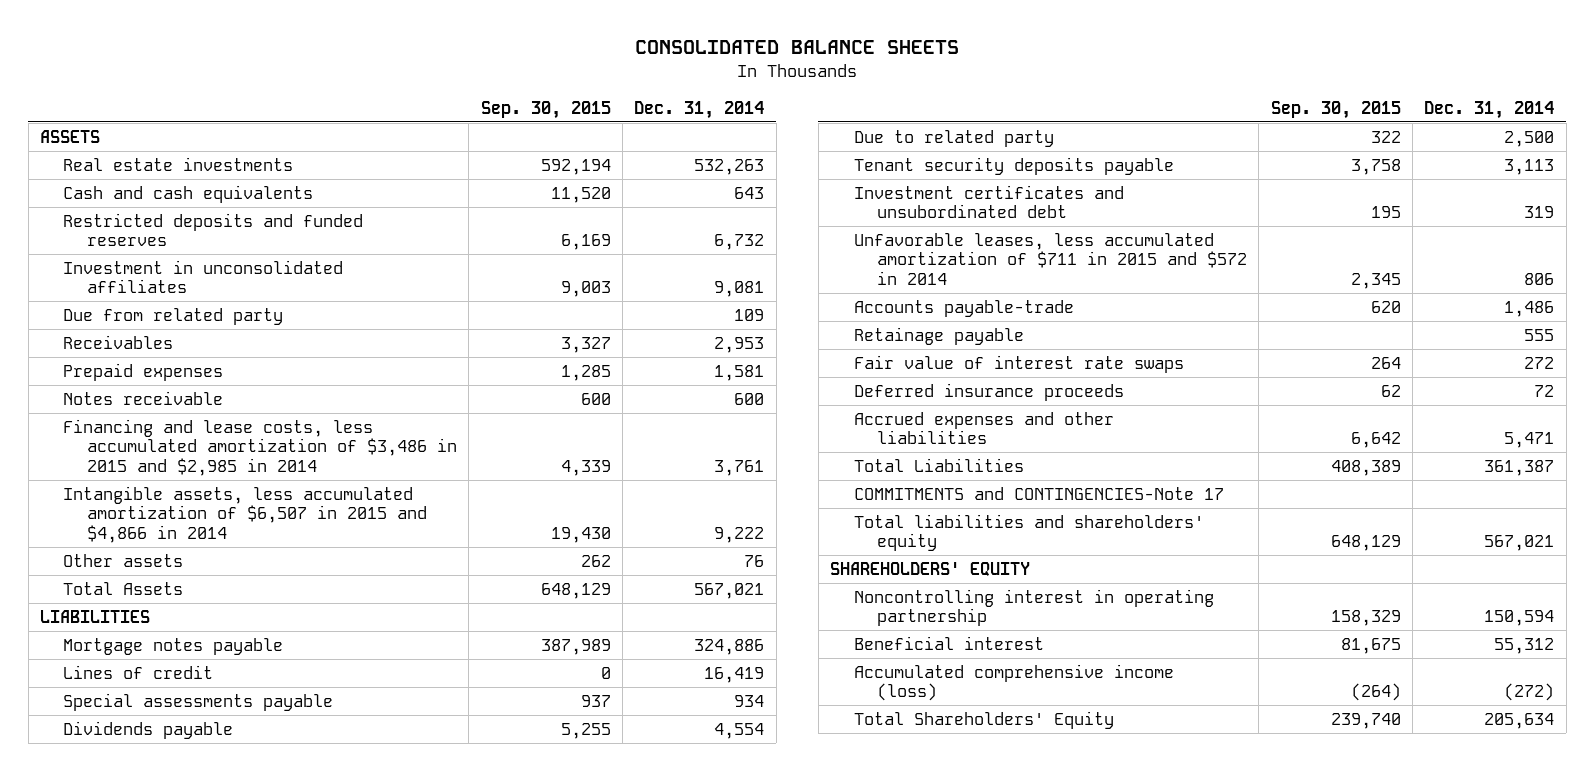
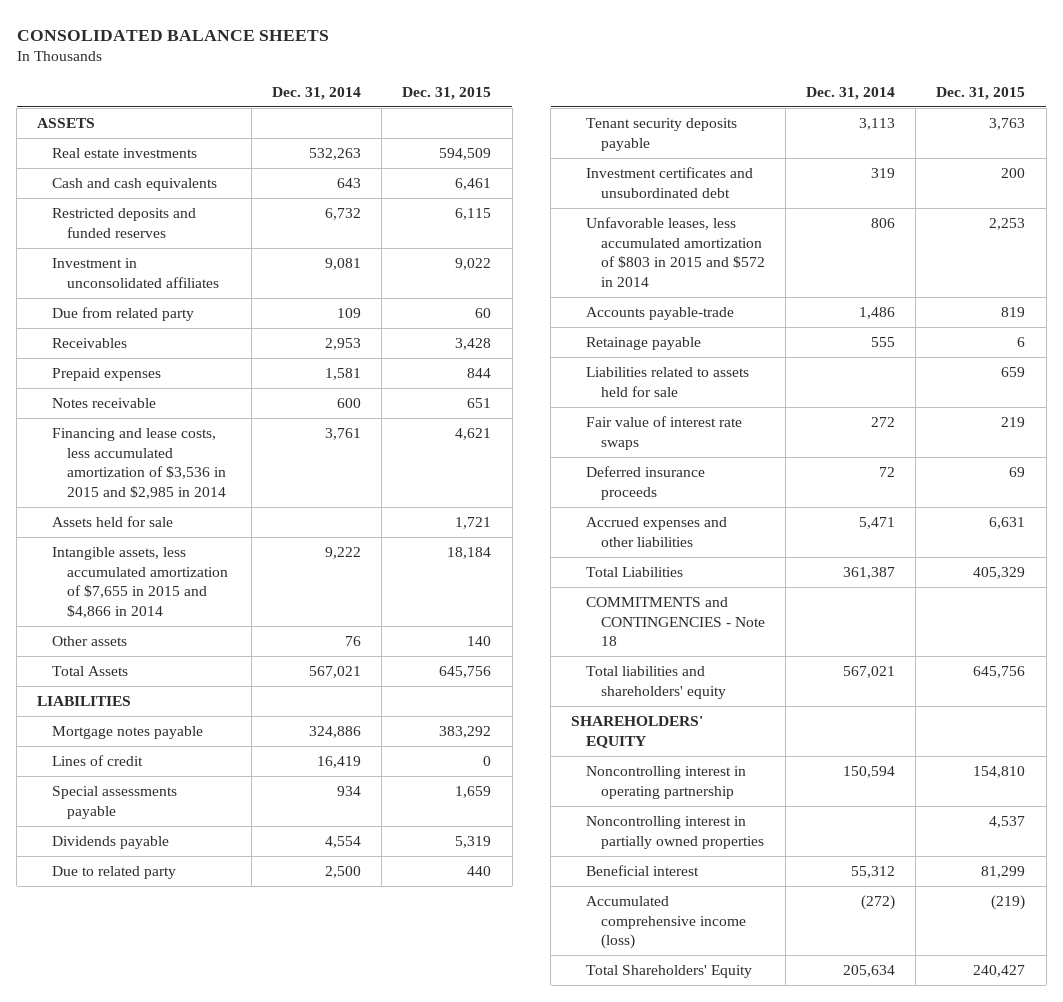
[480,100,611,119] Sep. 30, 2015 -> none
none -> [402,86,492,100] Dec. 31, 2015
[63,418,457,476] Financing and lease costs, less accumulated amortization of $3,486 in 2015 and $2,985 in 2014 -> [52,427,226,499] Financing and lease costs, less accumulated amortization of $3,536 in 2015 and $2,985 in 2014
none -> [52,515,174,527] Assets held for sale
[63,485,427,543] Intangible assets, less accumulated amortization of $6,507 in 2015 and $4,866 in 2014 -> [52,546,228,618] Intangible assets, less accumulated amortization of $7,655 in 2015 and $4,866 in 2014
[853,232,1248,285] Unfavorable leases, less accumulated amortization of $711 in 2015 and $572 in 2014 -> [586,216,765,287] Unfavorable leases, less accumulated amortization of $803 in 2015 and $572 in 2014
none -> [586,366,750,397] Liabilities related to assets held for sale
[853,486,1224,500] COMMITMENTS and CONTINGENCIES-Note 17 -> [586,596,765,647] COMMITMENTS and CONTINGENCIES - Note 18
none -> [586,815,764,849] Noncontrolling interest in partially owned properties

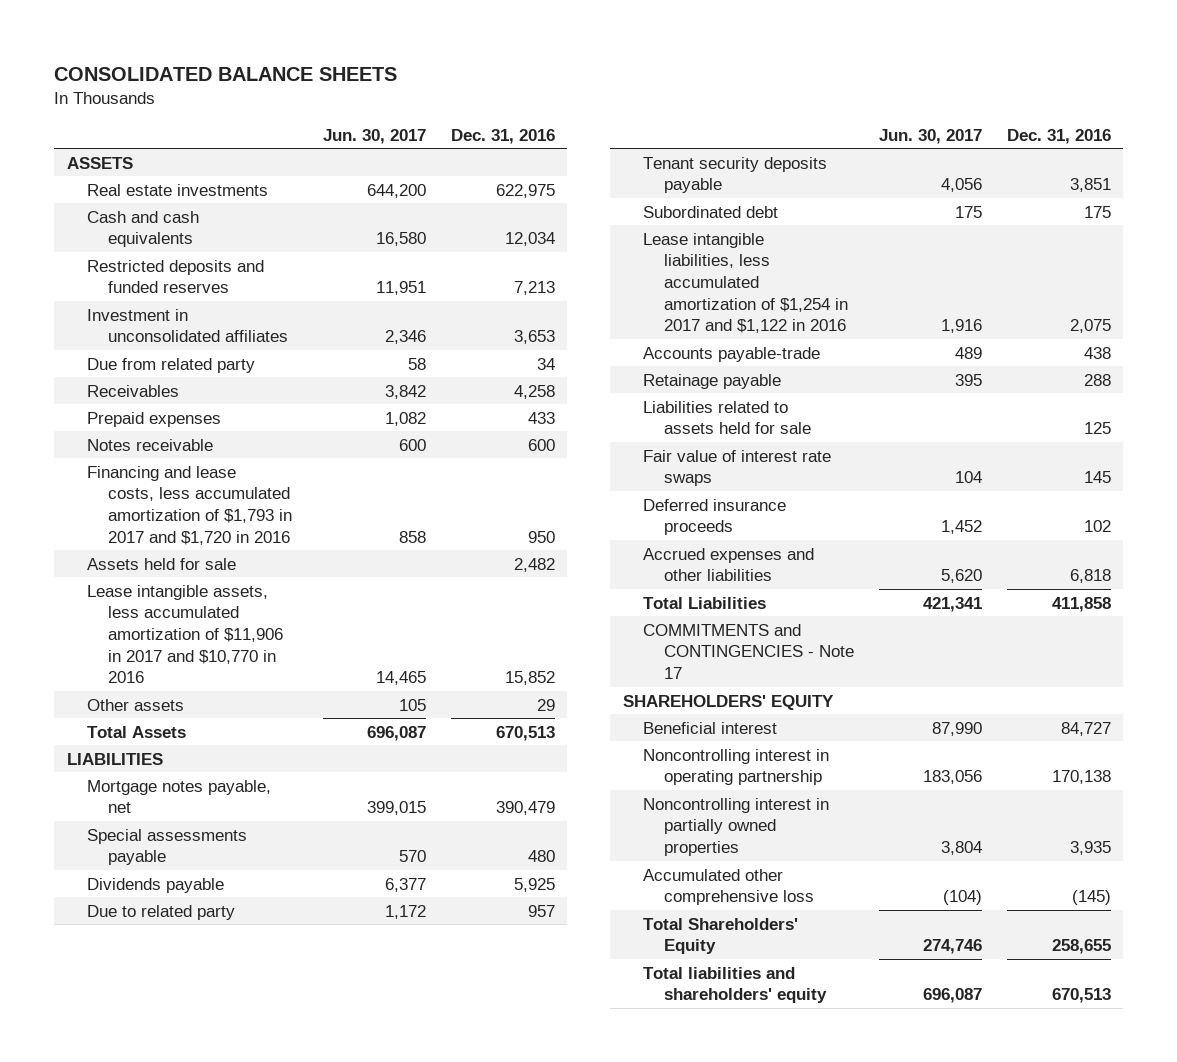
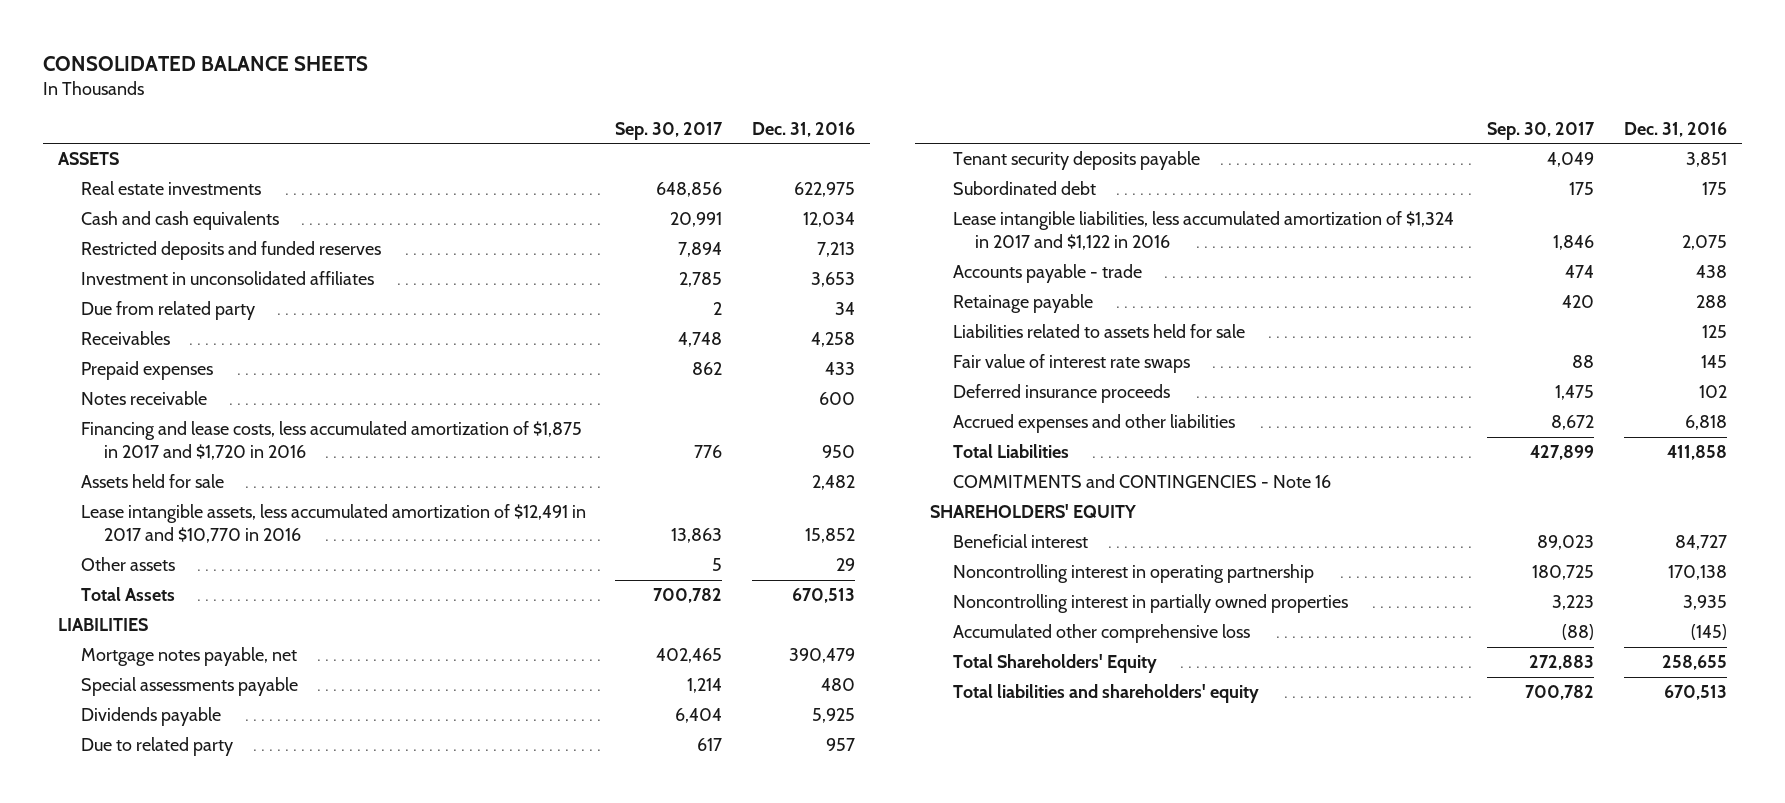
[323,128,427,144] Jun. 30, 2017 -> none
none -> [615,121,724,140] Sep. 30, 2017
[87,465,293,545] Financing and lease costs, less accumulated amortization of $1,793 in 2017 and $1,720 in 2016 -> [80,421,582,461] Financing and lease costs, less accumulated amortization of $1,875 in 2017 and $1,720 in 2016
[87,584,284,684] Lease intangible assets, less accumulated amortization of $11,906 in 2017 and $10,770 in 2016 -> [80,504,586,544] Lease intangible assets, less accumulated amortization of $12,491 in 2017 and $10,770 in 2016
[643,232,849,334] Lease intangible liabilities, less accumulated amortization of $1,254 in 2017 and $1,122 in 2016 -> [952,211,1454,251] Lease intangible liabilities, less accumulated amortization of $1,324 in 2017 and $1,122 in 2016
[643,346,821,362] Accounts payable-trade -> [952,264,1142,284] Accounts payable - trade
[643,623,855,679] COMMITMENTS and CONTINGENCIES - Note 17 -> [952,474,1331,489] COMMITMENTS and CONTINGENCIES - Note 16

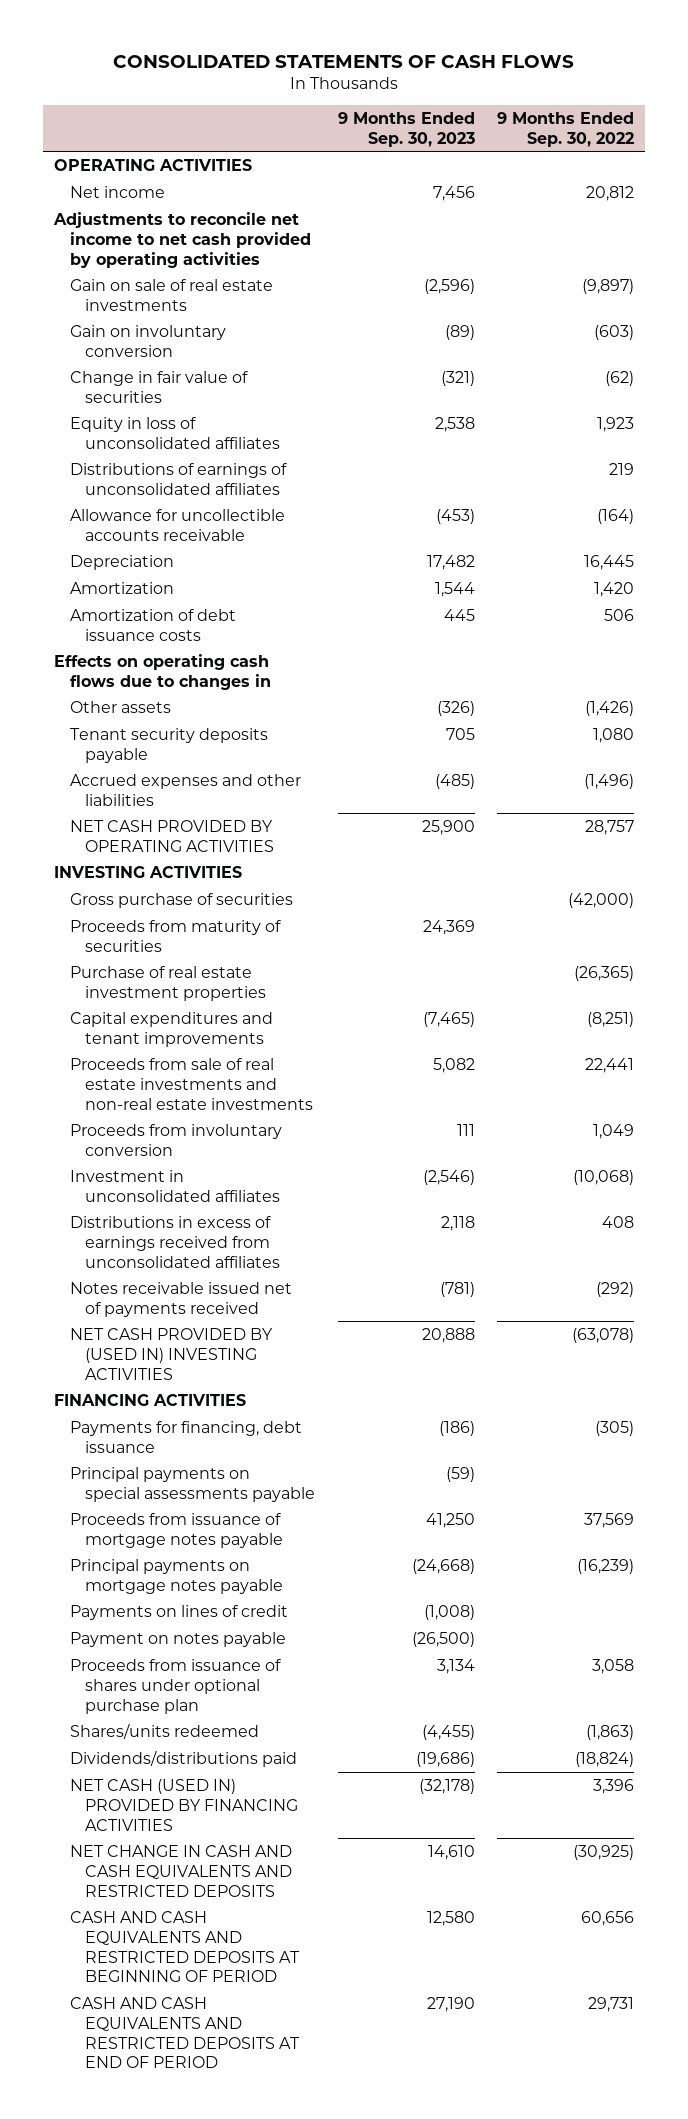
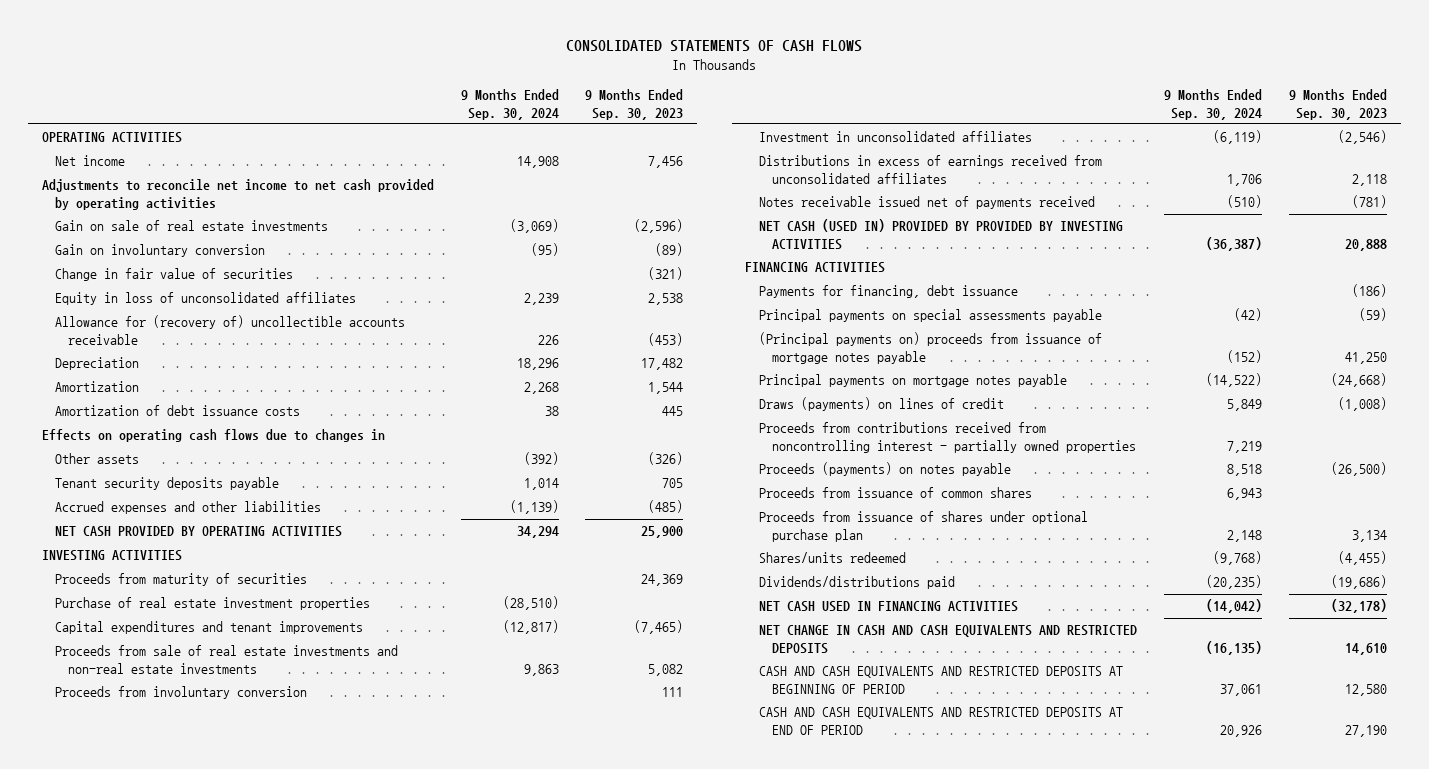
[497,111,635,147] 9 Months Ended Sep. 30, 2022 -> none
none -> [460,89,559,120] 9 Months Ended Sep. 30, 2024
[69,462,287,495] Distributions of earnings of unconsolidated affiliates -> none
[69,508,285,541] Allowance for uncollectible accounts receivable -> [55,315,406,345] Allowance for (recovery of) uncollectible accounts receivable
[69,892,293,908] Gross purchase of securities -> none
[69,1327,273,1380] NET CASH PROVIDED BY (USED IN) INVESTING ACTIVITIES -> [758,219,1123,250] NET CASH (USED IN) PROVIDED BY PROVIDED BY INVESTING ACTIVITIES
[69,1512,284,1548] Proceeds from issuance of mortgage notes payable -> [758,332,1102,364] (Principal payments on) proceeds from issuance of mortgage notes payable
[69,1604,288,1620] Payments on lines of credit -> [758,397,1004,412] Draws (payments) on lines of credit
none -> [758,422,1137,453] Proceeds from contributions received from noncontrolling interest - partially owned properties
[69,1631,286,1647] Payment on notes payable -> [758,462,1011,477] Proceeds (payments) on notes payable
none -> [758,487,1032,499] Proceeds from issuance of common shares
[69,1778,299,1831] NET CASH (USED IN) PROVIDED BY FINANCING ACTIVITIES -> [758,601,1018,613] NET CASH USED IN FINANCING ACTIVITIES

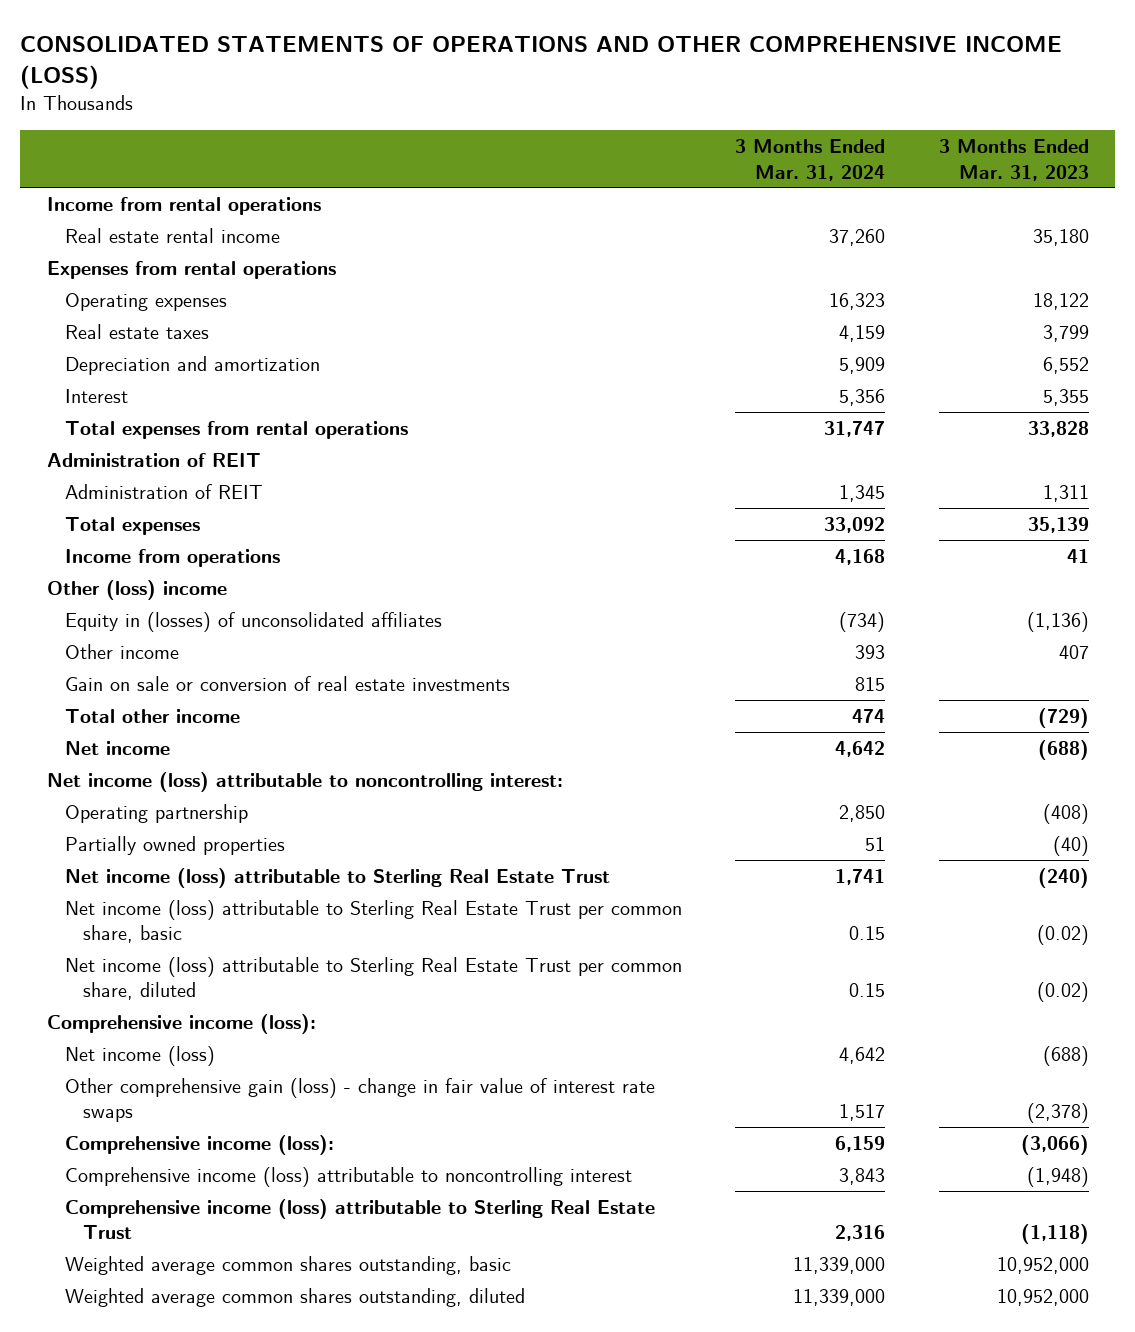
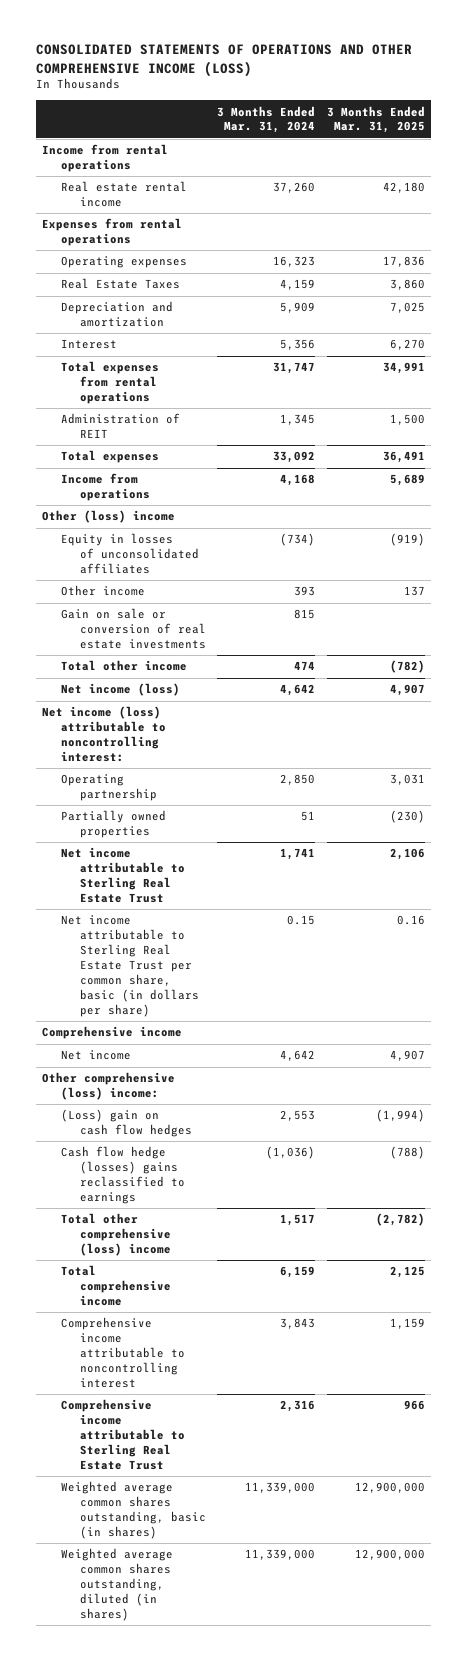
[938,139,1089,181] 3 Months Ended Mar. 31, 2023 -> none
none -> [327,105,426,134] 3 Months Ended Mar. 31, 2025
[65,323,210,339] Real estate taxes -> [60,278,180,290] Real Estate Taxes
[46,452,261,467] Administration of REIT -> none
[65,611,443,632] Equity in (losses) of unconsolidated affiliates -> [60,533,199,575] Equity in losses of unconsolidated affiliates
[65,1045,216,1066] Net income (loss) -> [60,683,180,697] Net income (loss)
[65,956,683,1001] Net income (loss) attributable to Sterling Real Estate Trust per common share, diluted -> none
[65,867,611,888] Net income (loss) attributable to Sterling Real Estate Trust -> [60,847,185,903] Net income attributable to Sterling Real Estate Trust
[65,899,683,944] Net income (loss) attributable to Sterling Real Estate Trust per common share, basic -> [60,915,199,1017] Net income attributable to Sterling Real Estate Trust per common share, basic (in dollars per share)
[46,1013,316,1034] Comprehensive income (loss): -> [42,1026,183,1040] Comprehensive income
[65,740,171,755] Net income -> [60,1050,131,1061] Net income
none -> [42,1072,176,1101] Other comprehensive (loss) income:
none -> [60,1109,192,1138] (Loss) gain on cash flow hedges
none -> [60,1146,185,1204] Cash flow hedge (losses) gains reclassified to earnings
[65,1077,656,1123] Other comprehensive gain (loss) - change in fair value of interest rate swaps -> [60,1213,171,1257] Total other comprehensive (loss) income
[65,1134,335,1155] Comprehensive income (loss): -> [60,1265,171,1307] Total comprehensive income
[65,1166,633,1187] Comprehensive income (loss) attributable to noncontrolling interest -> [60,1317,185,1388] Comprehensive income attributable to noncontrolling interest
[65,1198,656,1240] Comprehensive income (loss) attributable to Sterling Real Estate Trust -> [60,1399,185,1470] Comprehensive income attributable to Sterling Real Estate Trust
[65,1255,512,1275] Weighted average common shares outstanding, basic -> [60,1481,206,1539] Weighted average common shares outstanding, basic (in shares)
[65,1287,526,1307] Weighted average common shares outstanding, diluted -> [60,1548,173,1621] Weighted average common shares outstanding, diluted (in shares)

